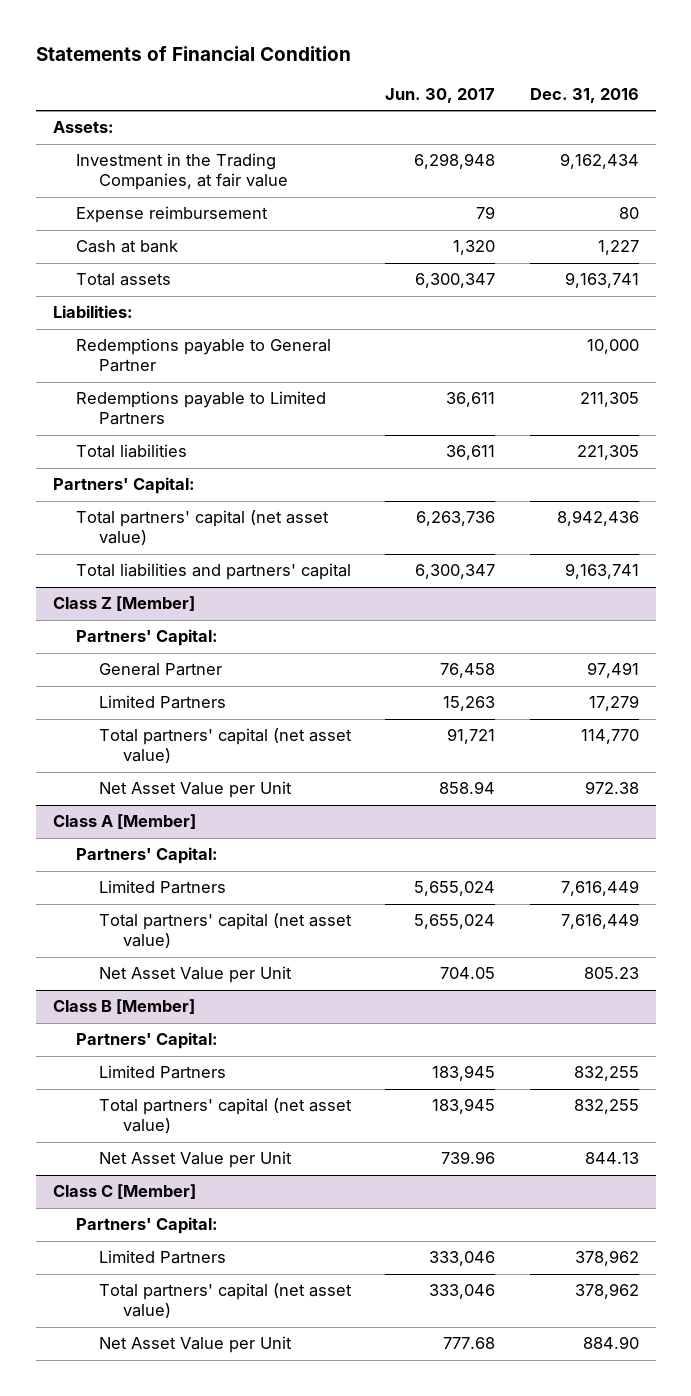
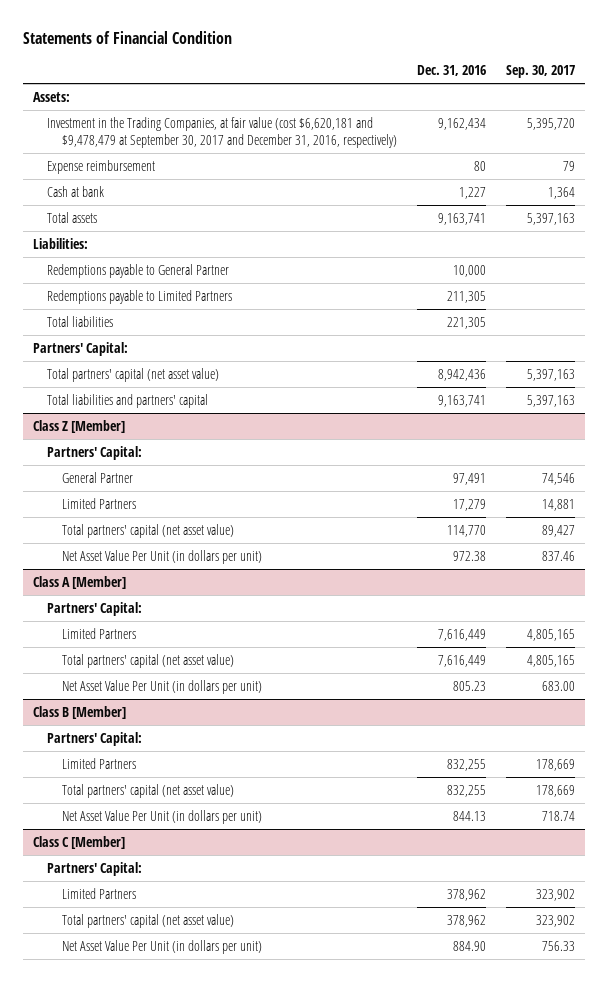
[385,87,496,103] Jun. 30, 2017 -> none
none -> [505,65,575,79] Sep. 30, 2017
[76,153,289,191] Investment in the Trading Companies, at fair value -> [47,116,398,149] Investment in the Trading Companies, at fair value (cost $6,620,181 and $9,478,479 at September 30, 2017 and December 31, 2016, respectively)
[99,781,293,799] Net Asset Value per Unit -> [62,549,263,564] Net Asset Value Per Unit (in dollars per unit)
[99,966,293,984] Net Asset Value per Unit -> [62,679,263,694] Net Asset Value Per Unit (in dollars per unit)
[99,1151,293,1169] Net Asset Value per Unit -> [62,809,263,824] Net Asset Value Per Unit (in dollars per unit)
[99,1336,293,1354] Net Asset Value per Unit -> [62,939,263,954] Net Asset Value Per Unit (in dollars per unit)

